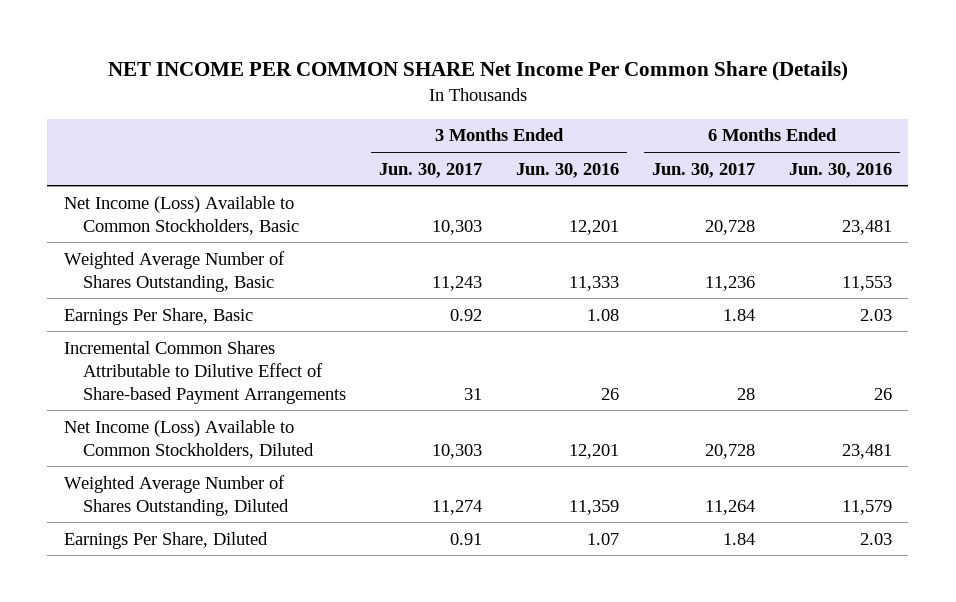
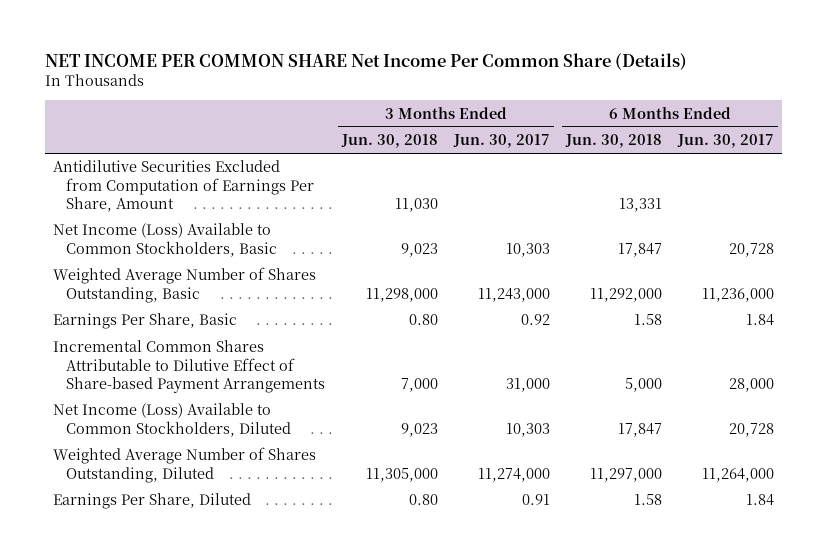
[515,162,619,178] Jun. 30, 2016 -> none
[788,162,892,178] Jun. 30, 2016 -> none
none -> [340,134,438,149] Jun. 30, 2018
none -> [565,134,663,149] Jun. 30, 2018
none -> [52,160,315,213] Antidilutive Securities Excluded from Computation of Earnings Per Share, Amount
[432,275,483,291] 11,243 -> [477,287,550,302] 11,243,000
[705,275,756,291] 11,236 -> [702,287,775,302] 11,236,000
[464,387,483,400] 31 -> [505,378,550,393] 31,000
[737,387,756,400] 28 -> [729,378,775,393] 28,000
[432,499,483,515] 11,274 -> [477,467,550,482] 11,274,000
[705,499,756,515] 11,264 -> [702,467,775,482] 11,264,000

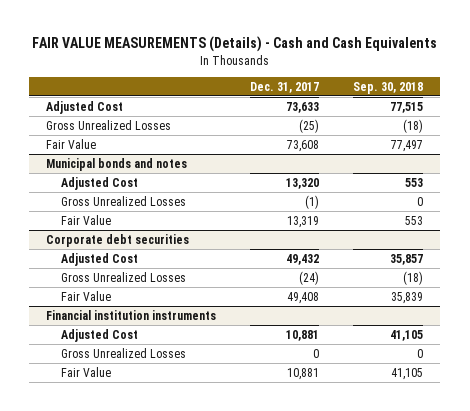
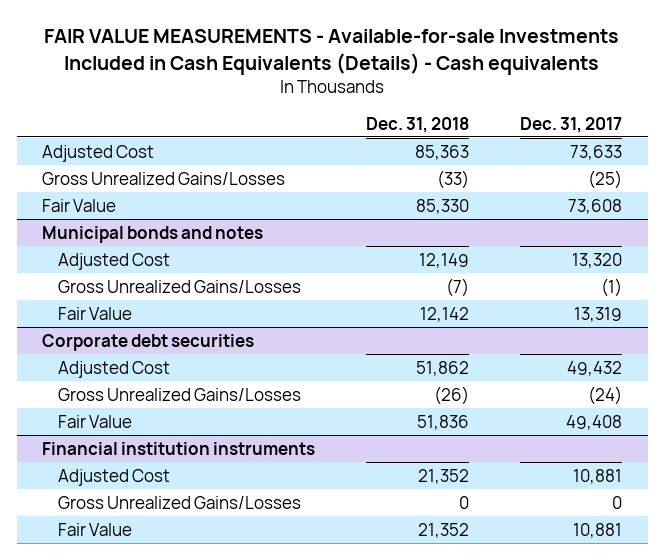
[31,36,437,53] FAIR VALUE MEASUREMENTS (Details) - Cash and Cash Equivalents -> [44,29,620,75] FAIR VALUE MEASUREMENTS - Available-for-sale Investments Included in Cash Equivalents (Details) - Cash equivalents
[353,81,424,94] Sep. 30, 2018 -> none
none -> [366,116,470,133] Dec. 31, 2018
[46,119,172,130] Gross Unrealized Losses -> [42,171,286,185] Gross Unrealized Gains/Losses
[60,195,186,206] Gross Unrealized Losses -> [58,279,302,293] Gross Unrealized Gains/Losses
[60,271,186,282] Gross Unrealized Losses -> [58,387,302,401] Gross Unrealized Gains/Losses
[60,347,186,358] Gross Unrealized Losses -> [58,495,302,509] Gross Unrealized Gains/Losses

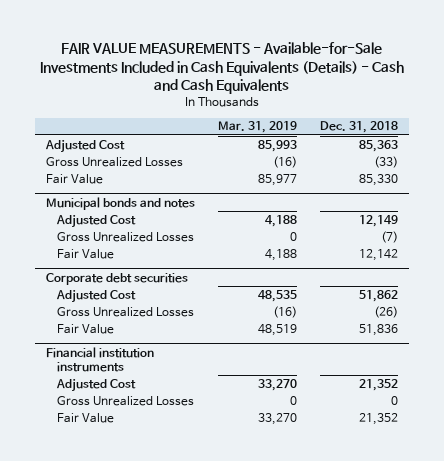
[44,29,620,75] FAIR VALUE MEASUREMENTS - Available-for-sale Investments Included in Cash Equivalents (Details) - Cash equivalents -> [40,42,405,94] FAIR VALUE MEASUREMENTS - Available-for-Sale Investments Included in Cash Equivalents (Details) - Cash and Cash Equivalents
[520,116,623,133] Dec. 31, 2017 -> none
none -> [218,121,298,134] Mar. 31, 2019
[42,171,286,185] Gross Unrealized Gains/Losses -> [46,156,184,167] Gross Unrealized Losses
[58,279,302,293] Gross Unrealized Gains/Losses -> [57,231,195,242] Gross Unrealized Losses
[58,387,302,401] Gross Unrealized Gains/Losses -> [57,306,195,317] Gross Unrealized Losses
[58,495,302,509] Gross Unrealized Gains/Losses -> [57,395,195,406] Gross Unrealized Losses

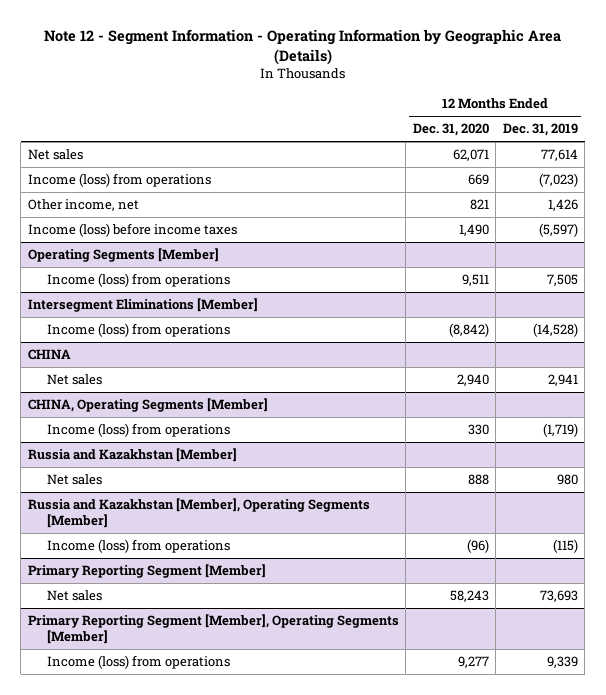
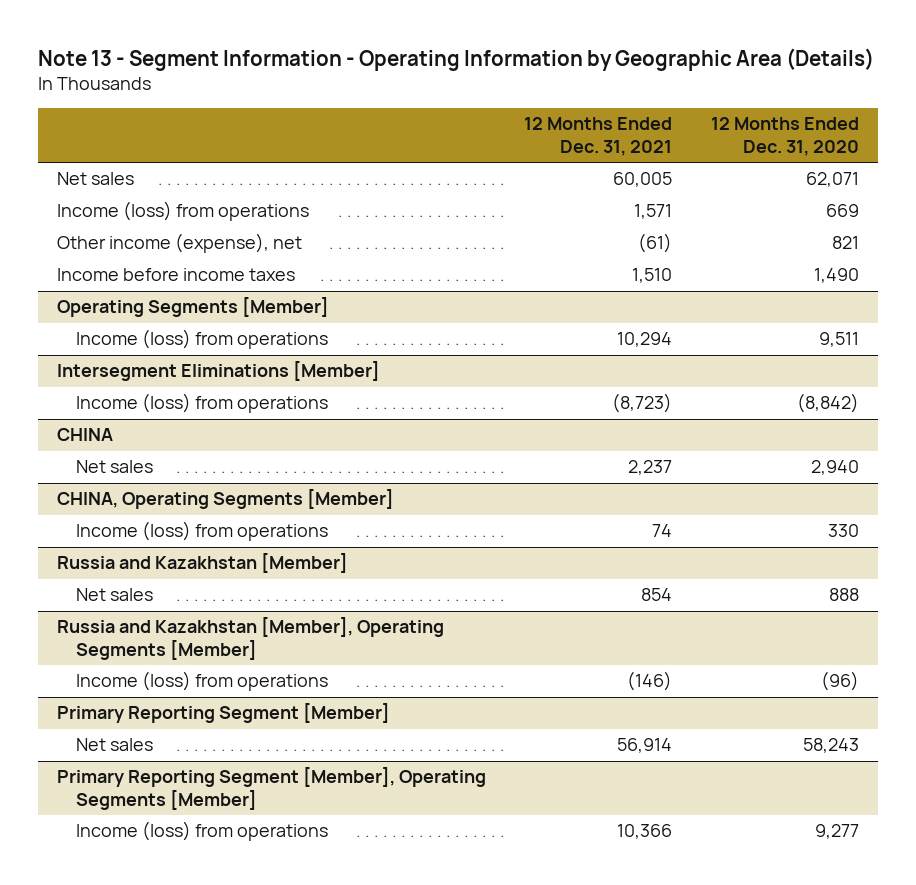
[43,28,561,65] Note 12 - Segment Information - Operating Information by Geographic Area (Details) -> [37,47,874,71] Note 13 - Segment Information - Operating Information by Geographic Area (Details)
[502,123,578,137] Dec. 31, 2019 -> none
none -> [524,117,673,156] 12 Months Ended Dec. 31, 2021
[27,199,139,212] Other income, net -> [56,233,302,254] Other income (expense), net
[27,223,237,238] Income (loss) before income taxes -> [56,268,295,282] Income before income taxes

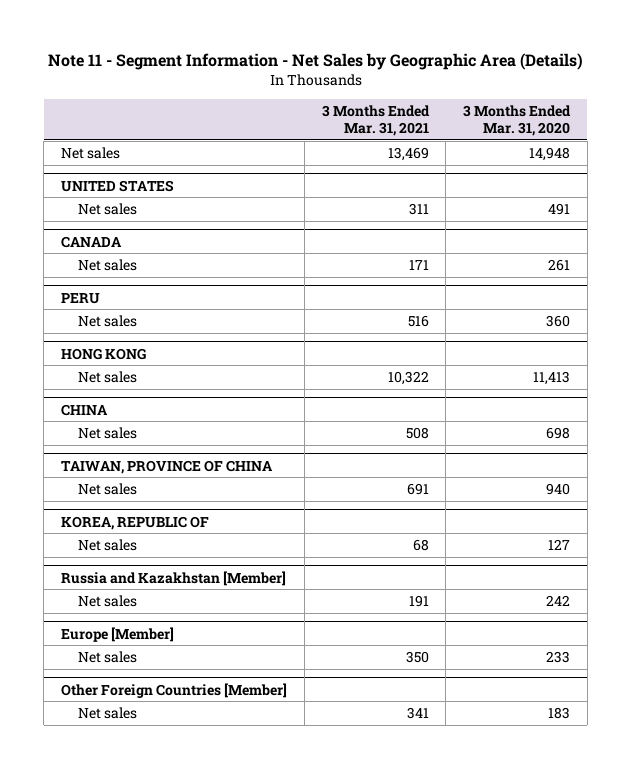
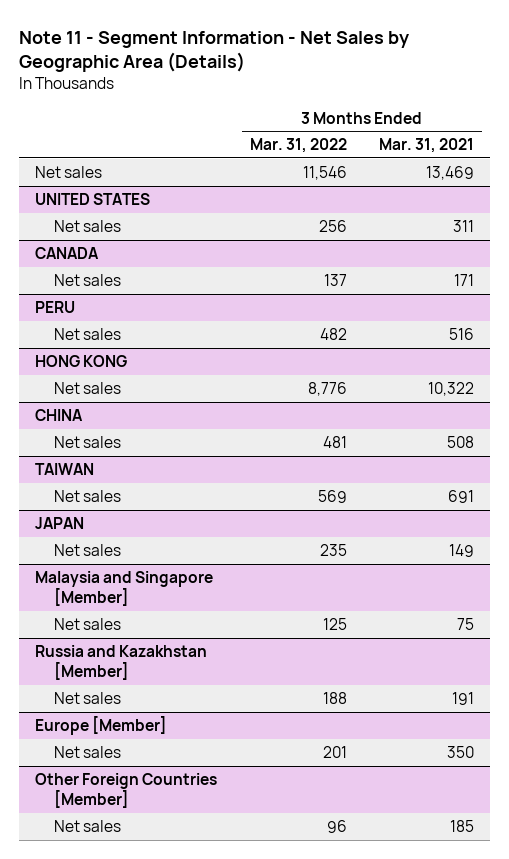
[462,105,571,137] 3 Months Ended Mar. 31, 2020 -> none
none -> [249,138,347,154] Mar. 31, 2022
[61,459,274,474] TAIWAN, PROVINCE OF CHINA -> [35,463,95,476] TAIWAN
[61,515,210,530] KOREA, REPUBLIC OF -> none
none -> [35,517,85,530] JAPAN
[412,539,429,552] 68 -> [449,544,475,558] 149
none -> [35,571,214,607] Malaysia and Singapore [Member]
none -> [53,618,121,631] Net sales
[406,707,429,720] 341 -> [450,820,475,833] 185

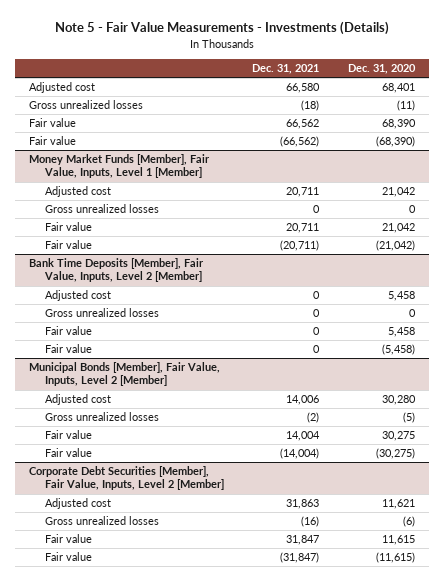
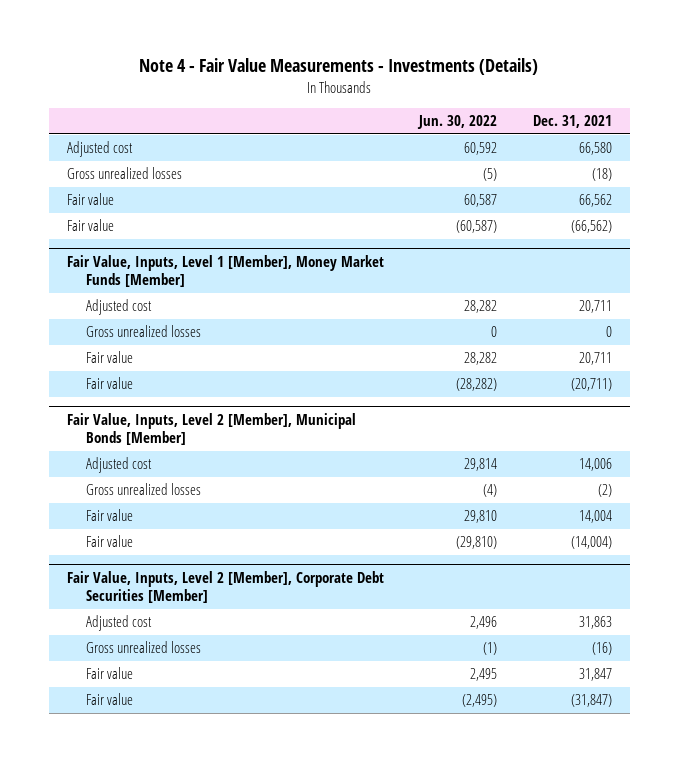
[55,21,390,36] Note 5 - Fair Value Measurements - Investments (Details) -> [139,58,539,76] Note 4 - Fair Value Measurements - Investments (Details)
[347,64,416,75] Dec. 31, 2020 -> none
none -> [417,115,498,130] Jun. 30, 2022
[29,154,211,179] Money Market Funds [Member], Fair Value, Inputs, Level 1 [Member] -> [66,254,384,288] Fair Value, Inputs, Level 1 [Member], Money Market Funds [Member]
[29,258,205,283] Bank Time Deposits [Member], Fair Value, Inputs, Level 2 [Member] -> none
[45,290,112,302] Adjusted cost -> none
[45,308,160,318] Gross unrealized losses -> none
[45,326,93,336] Fair value -> none
[45,344,93,354] Fair value -> none
[29,362,221,387] Municipal Bonds [Member], Fair Value, Inputs, Level 2 [Member] -> [66,412,356,446] Fair Value, Inputs, Level 2 [Member], Municipal Bonds [Member]
[29,466,225,491] Corporate Debt Securities [Member], Fair Value, Inputs, Level 2 [Member] -> [66,570,384,604] Fair Value, Inputs, Level 2 [Member], Corporate Debt Securities [Member]

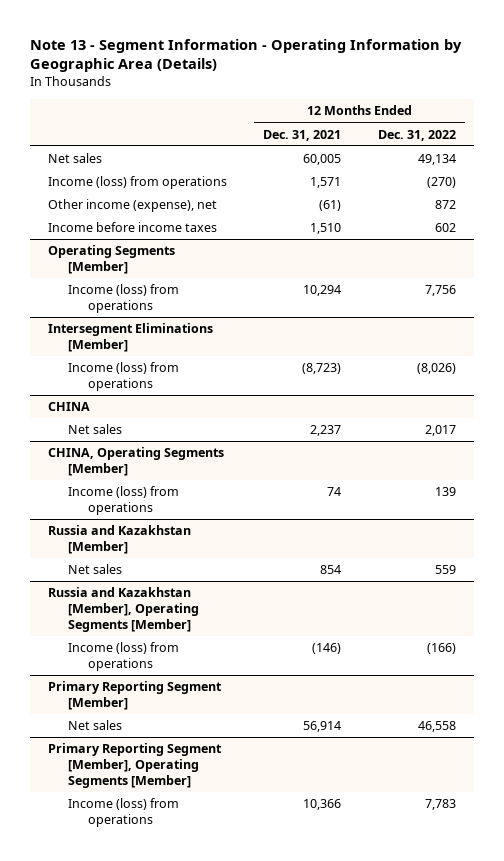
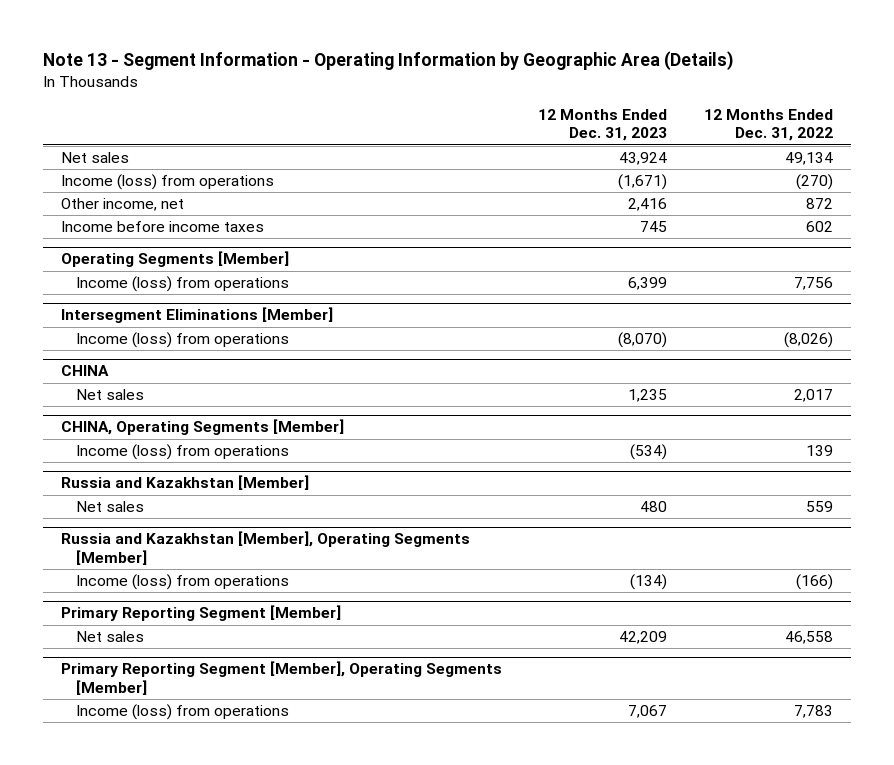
[263,129,342,141] Dec. 31, 2021 -> none
none -> [538,108,668,142] 12 Months Ended Dec. 31, 2023
[48,199,218,213] Other income (expense), net -> [60,198,184,212] Other income, net

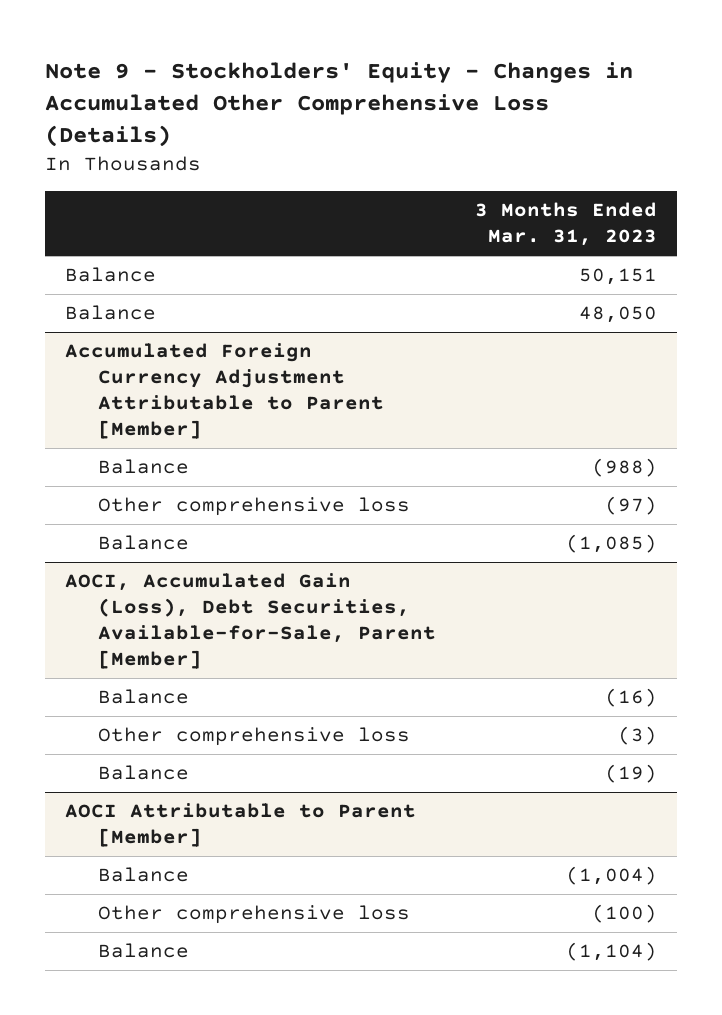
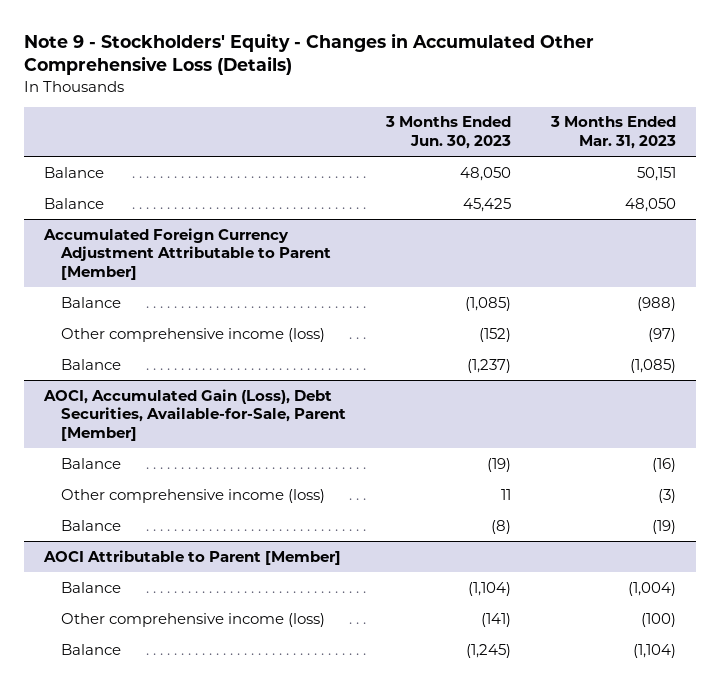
none -> [385,116,512,150] 3 Months Ended Jun. 30, 2023
[97,497,410,517] Other comprehensive loss -> [60,327,325,342] Other comprehensive income (loss)
[97,727,410,747] Other comprehensive loss -> [60,488,325,503] Other comprehensive income (loss)
[97,905,410,925] Other comprehensive loss -> [60,612,325,627] Other comprehensive income (loss)

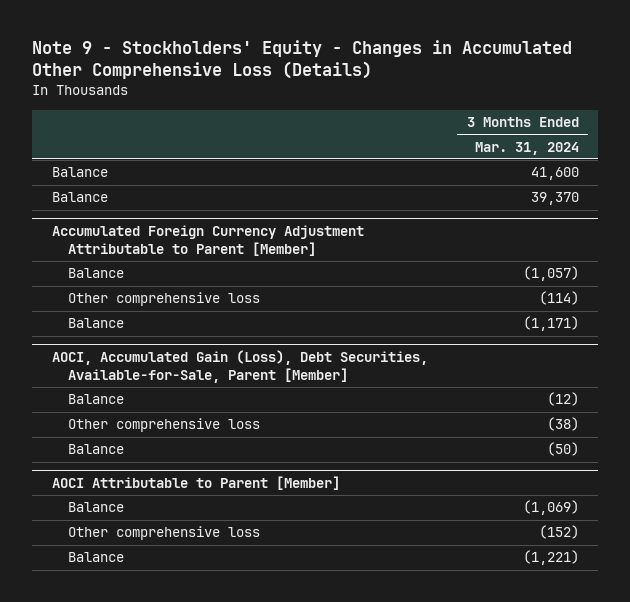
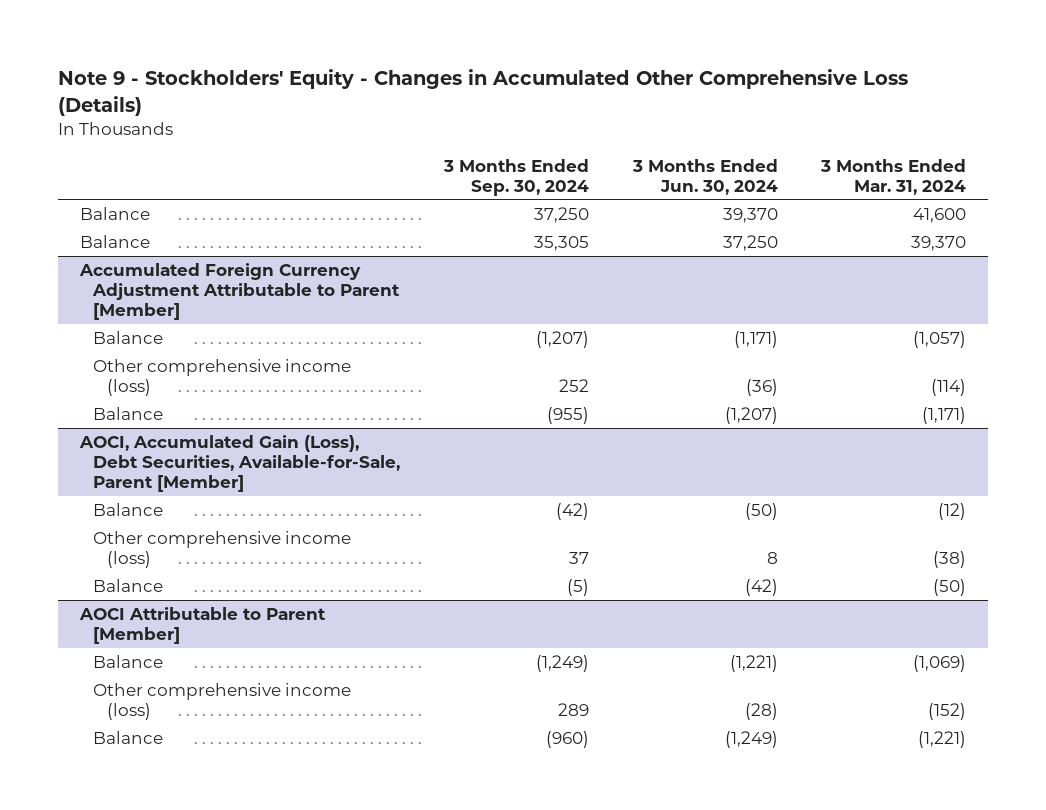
none -> [443,158,590,196] 3 Months Ended Sep. 30, 2024
none -> [631,158,778,195] 3 Months Ended Jun. 30, 2024
[67,292,260,307] Other comprehensive loss -> [93,358,352,396] Other comprehensive income (loss)
[67,418,260,433] Other comprehensive loss -> [93,530,352,568] Other comprehensive income (loss)
[67,526,260,541] Other comprehensive loss -> [93,682,352,720] Other comprehensive income (loss)

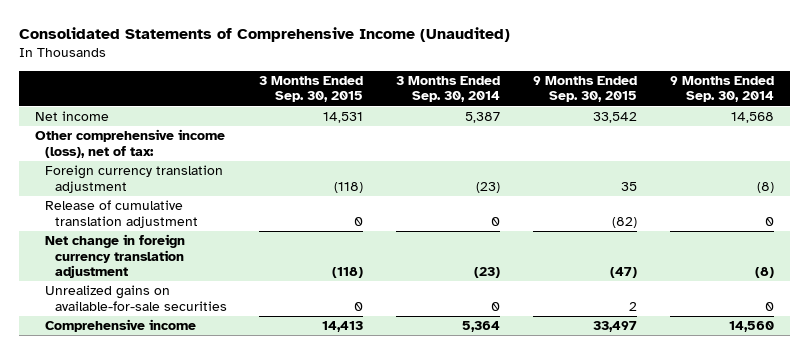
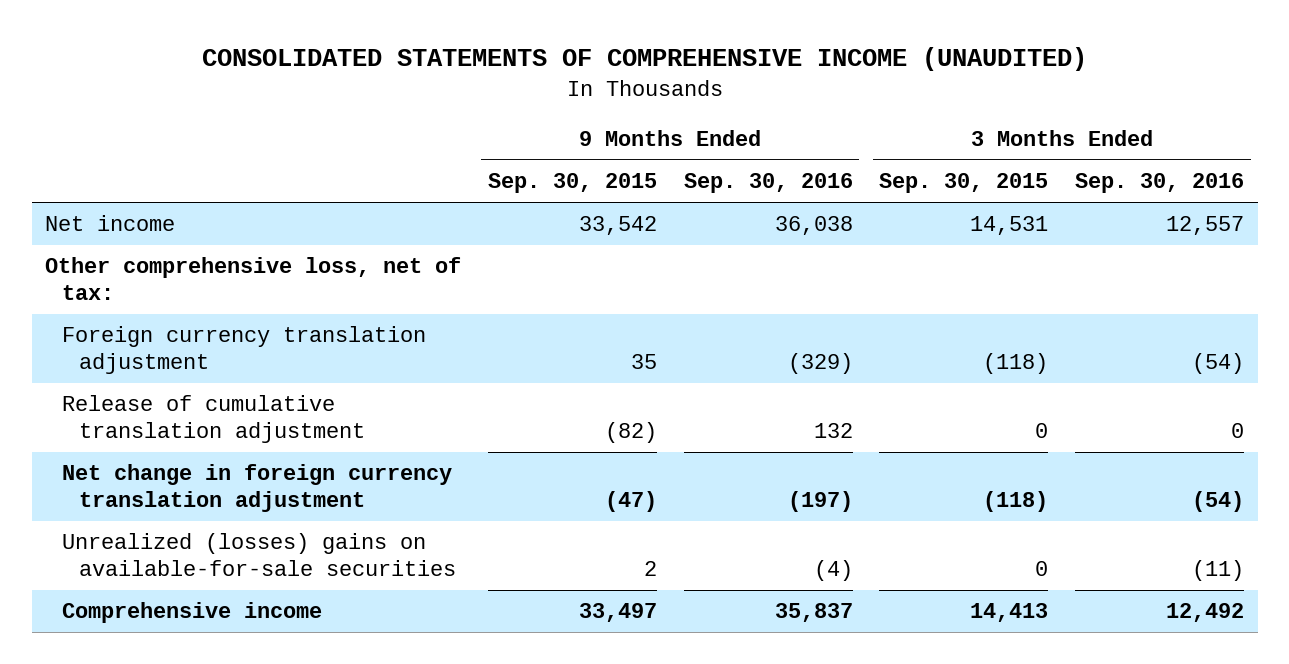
[18,27,510,43] Consolidated Statements of Comprehensive Income (Unaudited) -> [201,46,1087,71] CONSOLIDATED STATEMENTS OF COMPREHENSIVE INCOME (UNAUDITED)
[396,76,501,103] 3 Months Ended Sep. 30, 2014 -> none
[669,76,774,103] 9 Months Ended Sep. 30, 2014 -> none
none -> [683,173,853,194] Sep. 30, 2016
none -> [1075,173,1245,194] Sep. 30, 2016
[34,129,225,158] Other comprehensive income (loss), net of tax: -> [45,257,462,301] Other comprehensive loss, net of tax:
[44,285,227,311] Unrealized gains on available-for-sale securities -> [62,533,457,577] Unrealized (losses) gains on available-for-sale securities

